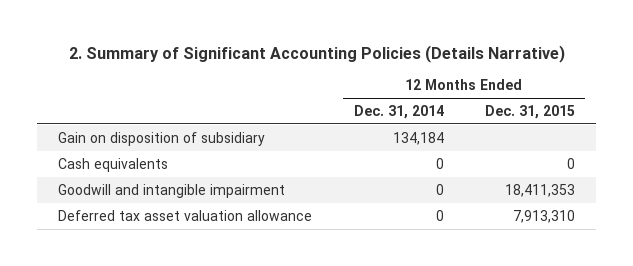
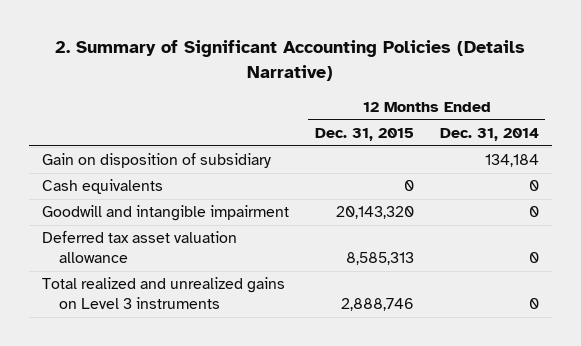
[504,183,575,197] 18,411,353 -> [335,206,414,220] 20,143,320
[512,209,575,223] 7,913,310 -> [345,252,414,266] 8,585,313
none -> [42,277,286,310] Total realized and unrealized gains on Level 3 instruments

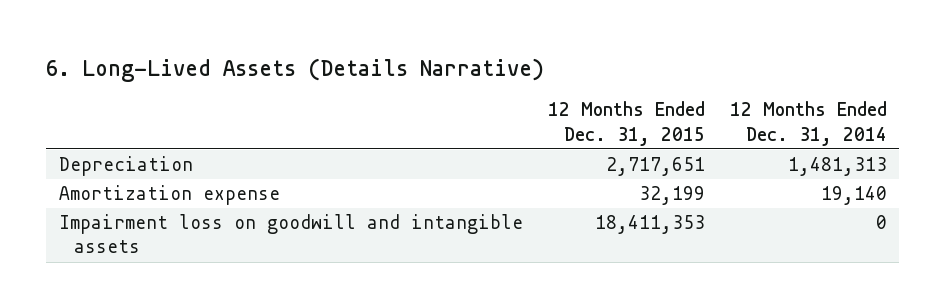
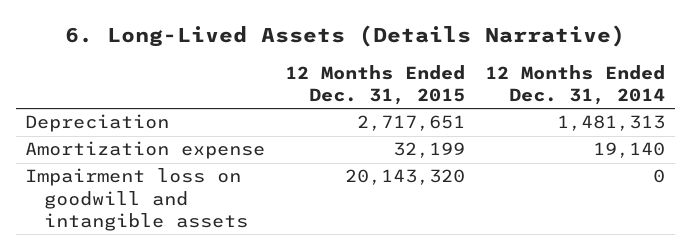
[594,215,705,235] 18,411,353 -> [345,169,466,186] 20,143,320

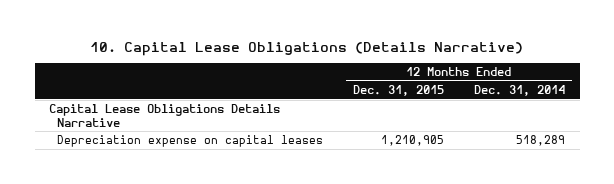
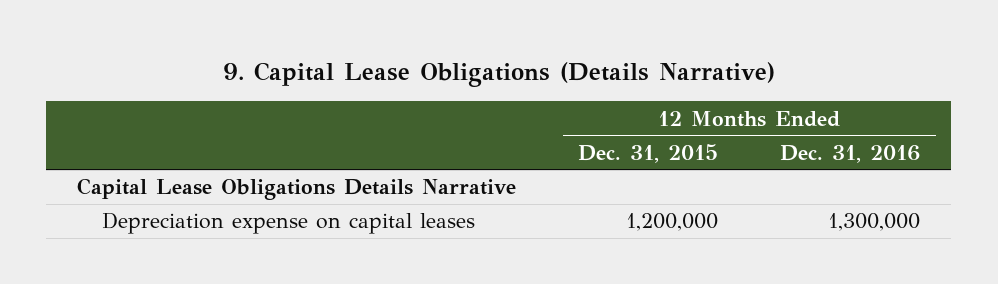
[90,41,524,56] 10. Capital Lease Obligations (Details Narrative) -> [222,61,775,87] 9. Capital Lease Obligations (Details Narrative)
[473,84,565,96] Dec. 31, 2014 -> none
none -> [780,144,921,163] Dec. 31, 2016
[381,135,445,147] 1,210,905 -> [626,213,719,232] 1,200,000

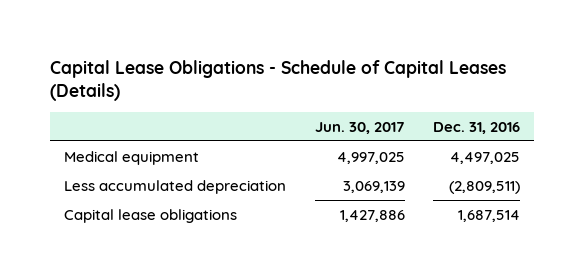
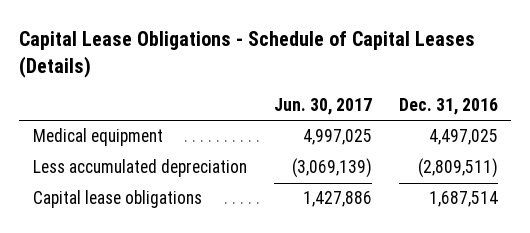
[342,180,405,193] 3,069,139 -> [291,158,372,179] (3,069,139)

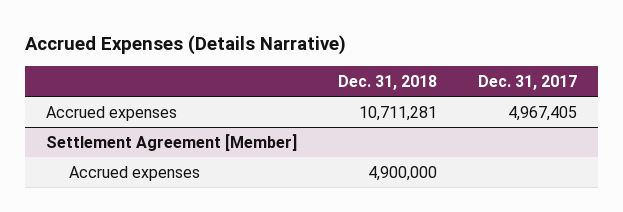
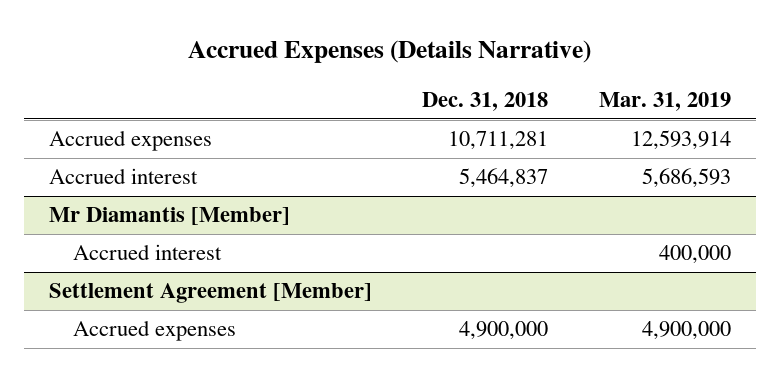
[478,74,578,90] Dec. 31, 2017 -> none
none -> [598,92,731,112] Mar. 31, 2019
none -> [48,168,198,185] Accrued interest
none -> [48,207,290,226] Mr Diamantis [Member]
none -> [72,244,222,261] Accrued interest

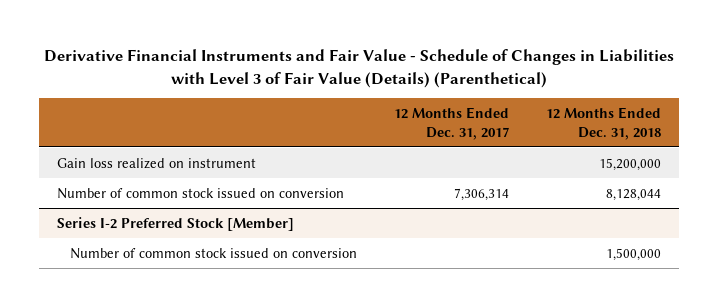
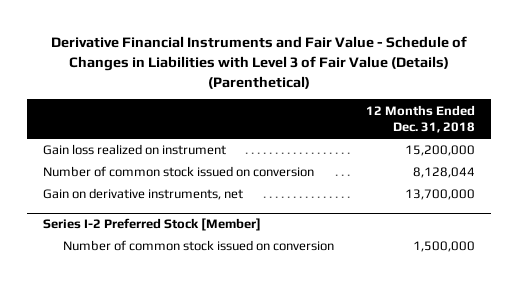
[393,106,509,140] 12 Months Ended Dec. 31, 2017 -> none
none -> [43,188,244,201] Gain on derivative instruments, net

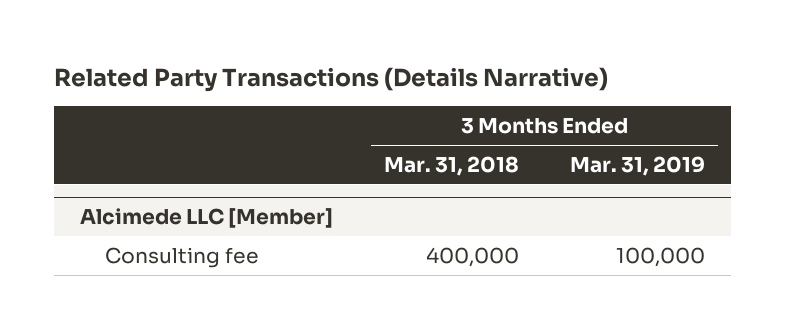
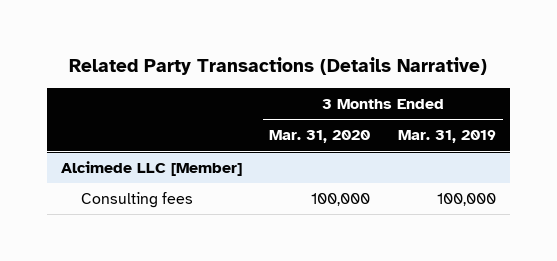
[383,156,519,177] Mar. 31, 2018 -> none
none -> [269,130,371,144] Mar. 31, 2020
[104,246,259,268] Consulting fee -> [81,192,194,209] Consulting fees

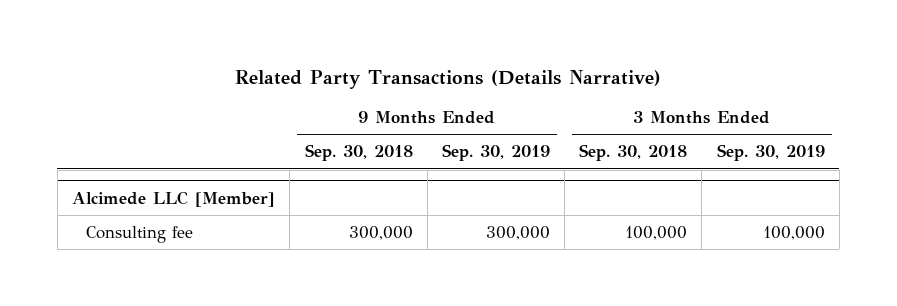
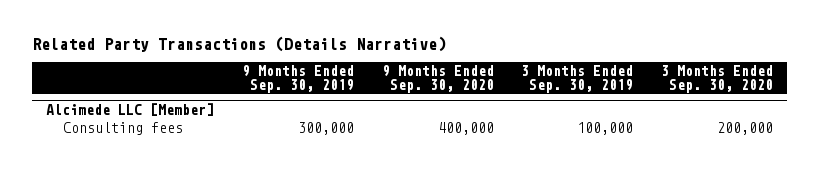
[304,144,413,162] Sep. 30, 2018 -> none
[579,144,688,162] Sep. 30, 2018 -> none
none -> [381,65,494,93] 9 Months Ended Sep. 30, 2020
none -> [661,65,774,93] 3 Months Ended Sep. 30, 2020
[85,225,193,243] Consulting fee -> [63,122,184,136] Consulting fees

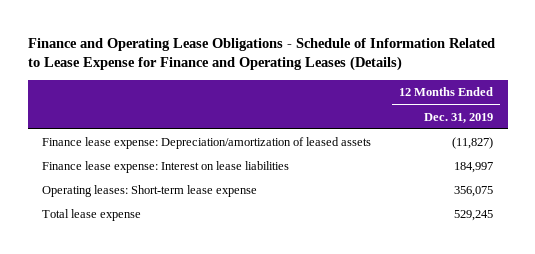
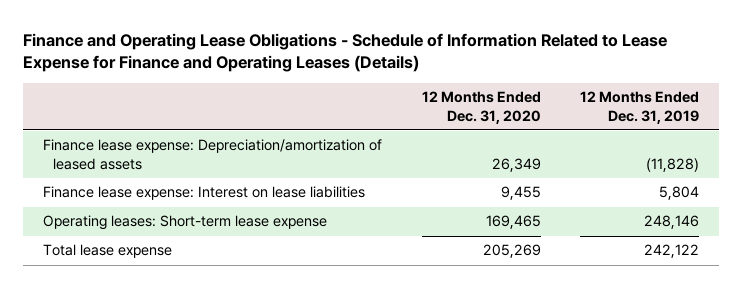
none -> [421,91,541,124] 12 Months Ended Dec. 31, 2020
[452,137,494,150] (11,827) -> [645,158,699,173] (11,828)
[454,162,494,174] 184,997 -> [658,186,699,201] 5,804
[454,186,494,198] 356,075 -> [643,215,699,230] 248,146
[454,210,494,222] 529,245 -> [643,244,699,259] 242,122

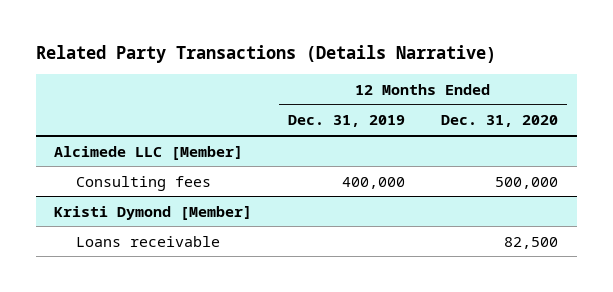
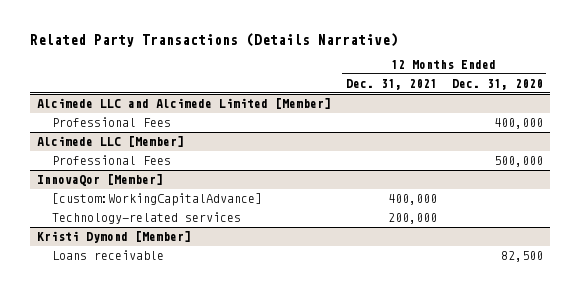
[288,115,406,128] Dec. 31, 2019 -> none
none -> [345,78,437,90] Dec. 31, 2021
none -> [36,98,331,110] Alcimede LLC and Alcimede Limited [Member]
none -> [52,117,172,128] Professional Fees
[76,175,212,191] Consulting fees -> [52,155,172,166] Professional Fees
none -> [36,174,163,187] InnovaQor [Member]
none -> [52,193,263,207] [custom:WorkingCapitalAdvance]
none -> [52,212,242,225] Technology-related services

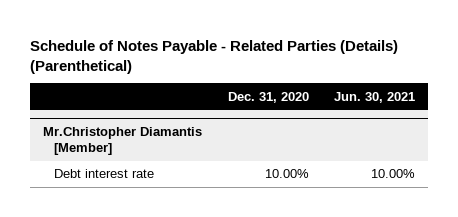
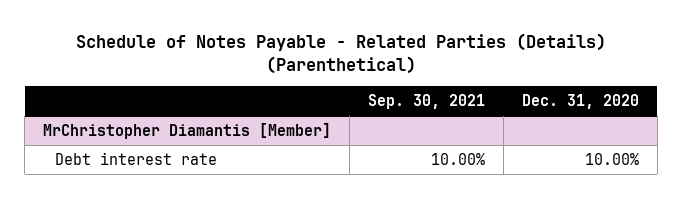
[334,91,416,103] Jun. 30, 2021 -> none
none -> [367,94,485,110] Sep. 30, 2021
[43,126,203,156] Mr.Christopher Diamantis [Member] -> [43,123,332,140] MrChristopher Diamantis [Member]

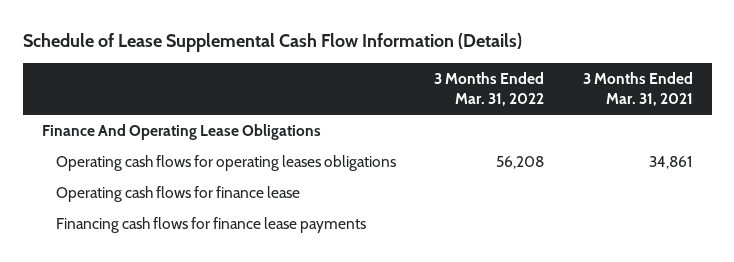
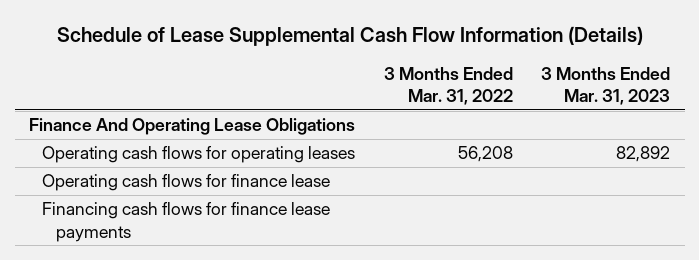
[582,71,693,107] 3 Months Ended Mar. 31, 2021 -> none
none -> [541,66,671,106] 3 Months Ended Mar. 31, 2023
[55,155,396,172] Operating cash flows for operating leases obligations -> [42,146,356,164] Operating cash flows for operating leases

